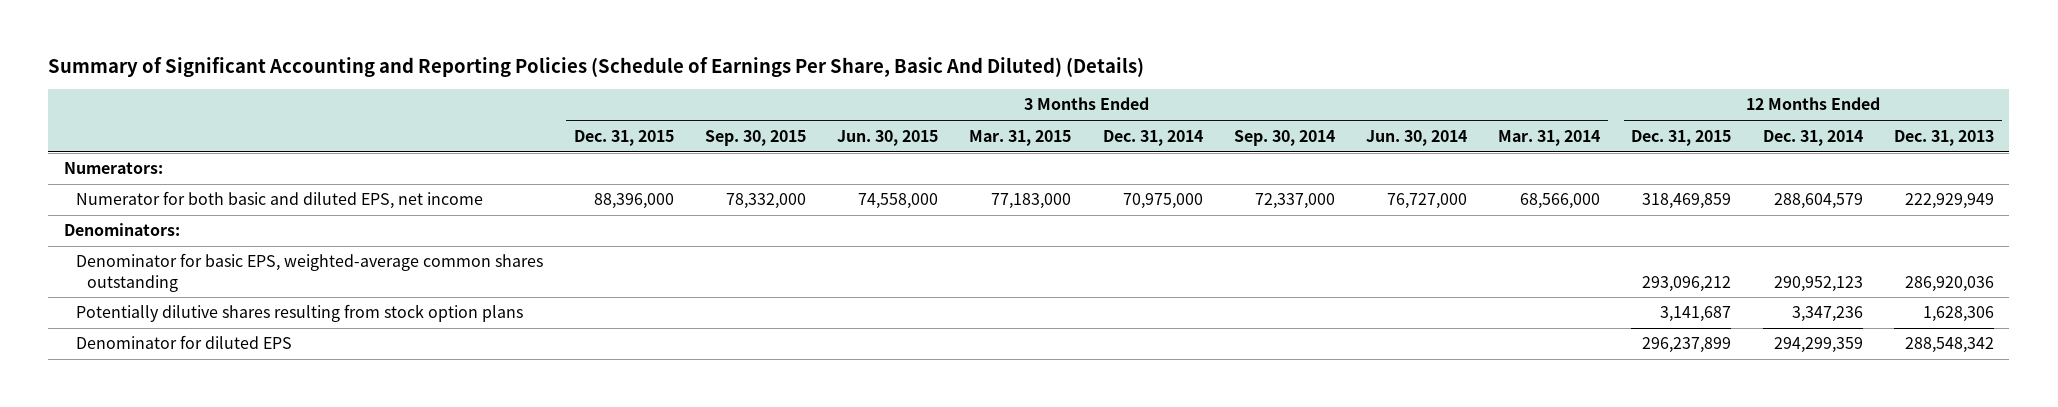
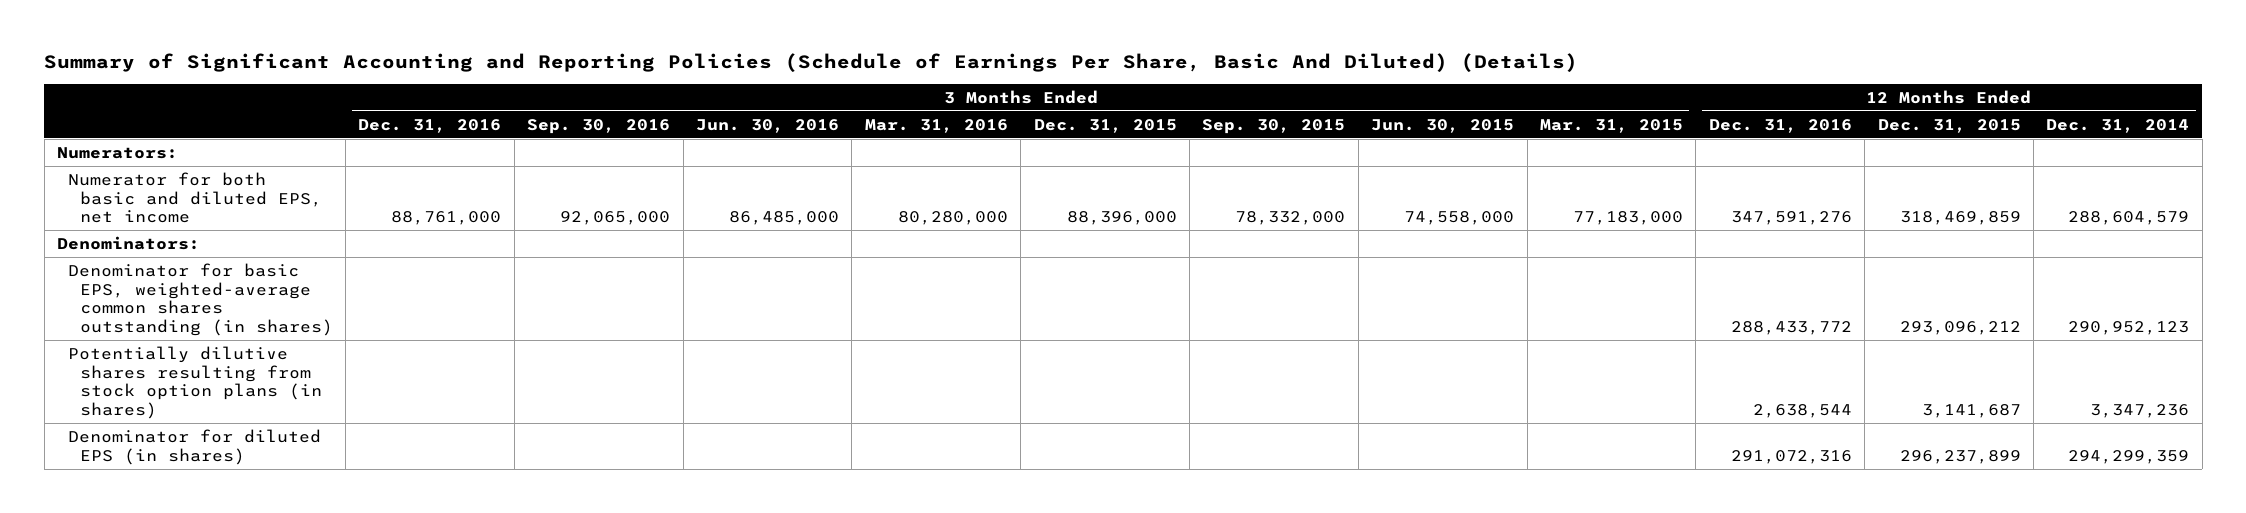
[1102,129,1203,146] Dec. 31, 2014 -> none
[1233,129,1335,146] Sep. 30, 2014 -> none
[1365,129,1467,146] Jun. 30, 2014 -> none
[1498,129,1601,146] Mar. 31, 2014 -> none
[1893,129,1994,146] Dec. 31, 2013 -> none
none -> [358,118,502,133] Dec. 31, 2016
none -> [527,118,671,134] Sep. 30, 2016
none -> [695,118,839,133] Jun. 30, 2016
none -> [864,118,1008,133] Mar. 31, 2016
none -> [1708,118,1852,133] Dec. 31, 2016
[75,253,543,292] Denominator for basic EPS, weighted-average common shares outstanding -> [68,262,333,337] Denominator for basic EPS, weighted-average common shares outstanding (in shares)
[75,304,523,323] Potentially dilutive shares resulting from stock option plans -> [68,345,322,420] Potentially dilutive shares resulting from stock option plans (in shares)
[75,335,292,350] Denominator for diluted EPS -> [68,428,322,465] Denominator for diluted EPS (in shares)

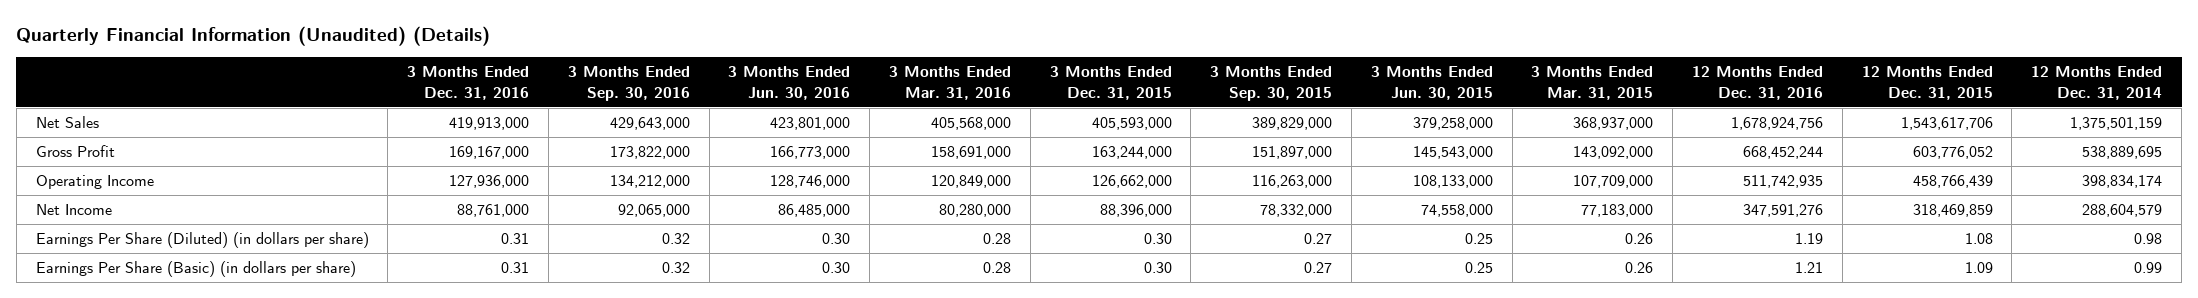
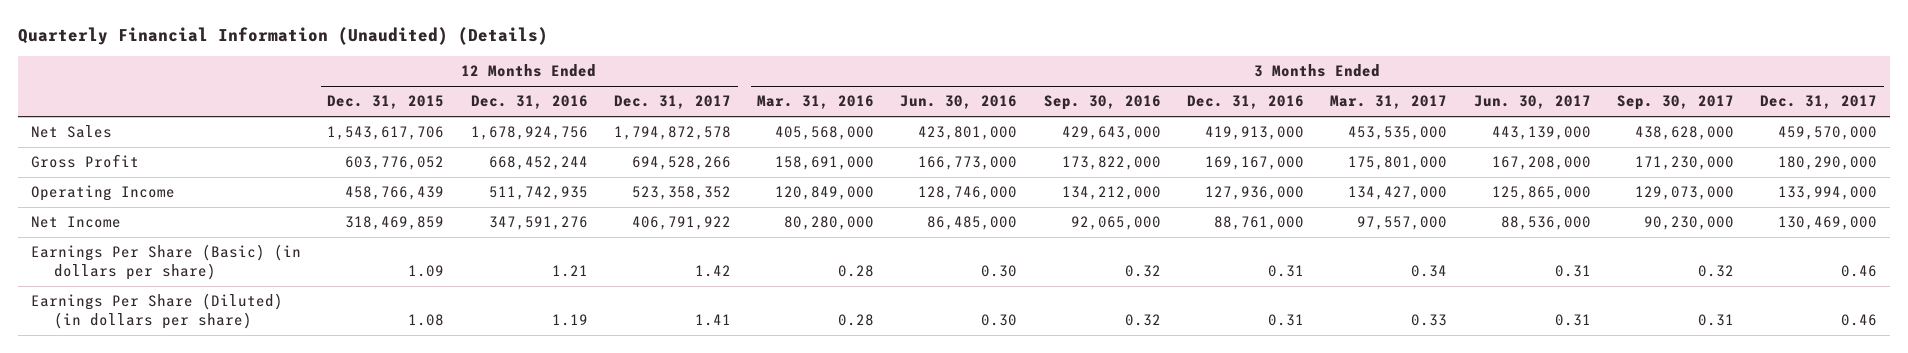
[1049,66,1172,100] 3 Months Ended Dec. 31, 2015 -> none
[1210,66,1333,101] 3 Months Ended Sep. 30, 2015 -> none
[1370,66,1493,100] 3 Months Ended Jun. 30, 2015 -> none
[1531,66,1654,100] 3 Months Ended Mar. 31, 2015 -> none
[2031,66,2163,100] 12 Months Ended Dec. 31, 2014 -> none
none -> [613,95,731,110] Dec. 31, 2017
none -> [1330,95,1448,110] Mar. 31, 2017
none -> [1473,95,1591,110] Jun. 30, 2017
none -> [1616,95,1734,111] Sep. 30, 2017
none -> [1760,95,1878,110] Dec. 31, 2017
[35,232,369,249] Earnings Per Share (Diluted) (in dollars per share) -> [31,293,284,330] Earnings Per Share (Diluted) (in dollars per share)

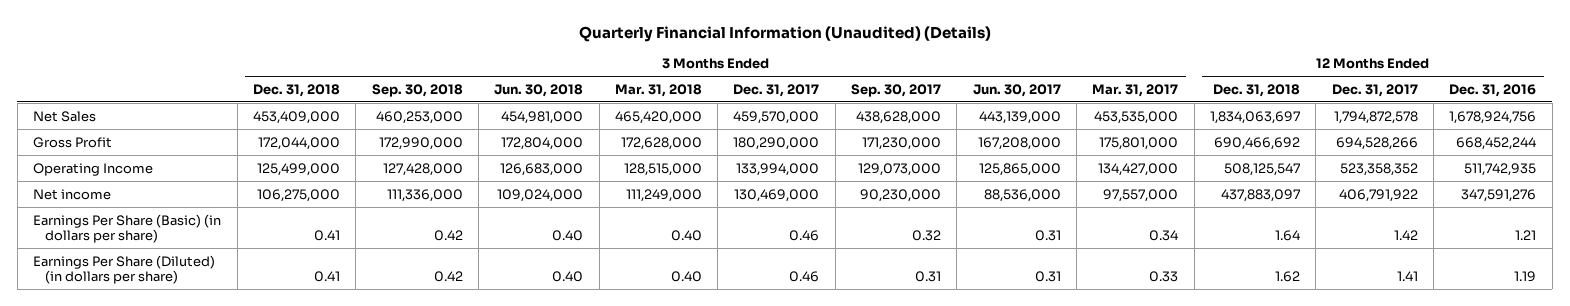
[327,95,445,110] Dec. 31, 2015 -> none
[757,95,875,110] Mar. 31, 2016 -> none
[900,95,1018,110] Jun. 30, 2016 -> none
[1043,95,1161,111] Sep. 30, 2016 -> none
[1187,95,1305,110] Dec. 31, 2016 -> none
none -> [252,83,340,97] Dec. 31, 2018
none -> [371,83,463,97] Sep. 30, 2018
none -> [494,83,584,97] Jun. 30, 2018
none -> [614,83,702,97] Mar. 31, 2018
none -> [1213,83,1301,97] Dec. 31, 2018
[31,216,122,229] Net Income -> [33,188,112,200] Net income

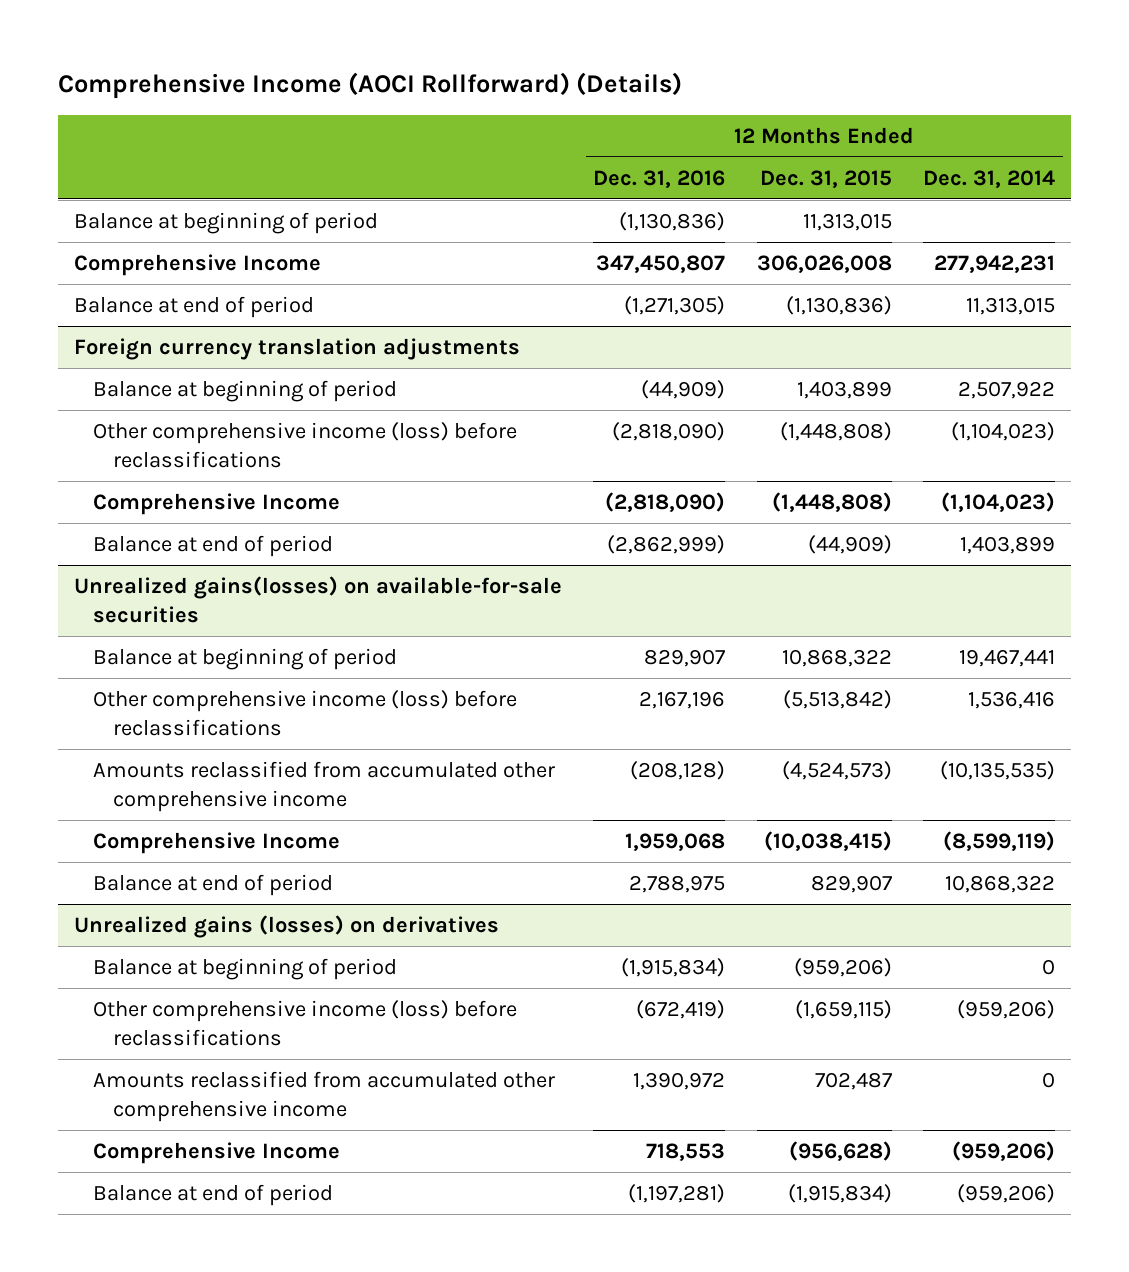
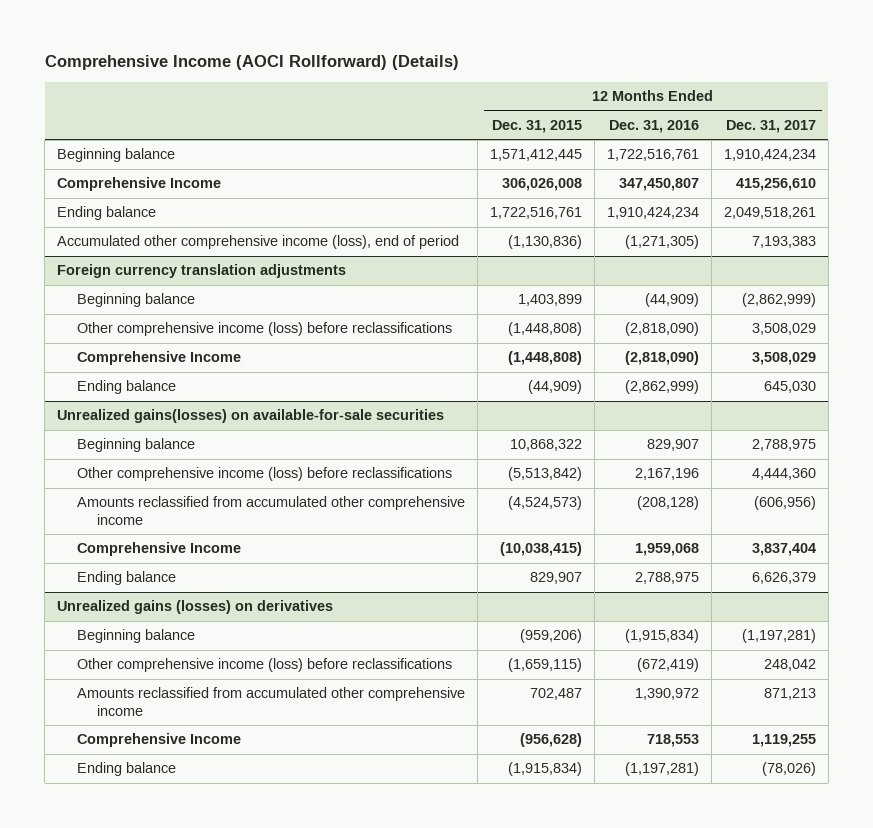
[923,169,1056,188] Dec. 31, 2014 -> none
none -> [725,119,816,133] Dec. 31, 2017
[74,212,379,235] Balance at beginning of period -> none
none -> [57,148,176,163] Beginning balance
none -> [57,206,157,221] Ending balance
[74,296,315,319] Balance at end of period -> [57,235,460,250] Accumulated other comprehensive income (loss), end of period
[93,380,398,403] Balance at beginning of period -> [76,293,195,308] Beginning balance
[93,535,334,558] Balance at end of period -> [76,380,176,395] Ending balance
[93,648,398,671] Balance at beginning of period -> [76,438,195,453] Beginning balance
[93,874,334,897] Balance at end of period -> [76,571,176,586] Ending balance
[93,958,398,981] Balance at beginning of period -> [76,629,195,644] Beginning balance
[93,1184,334,1207] Balance at end of period -> [76,762,176,777] Ending balance

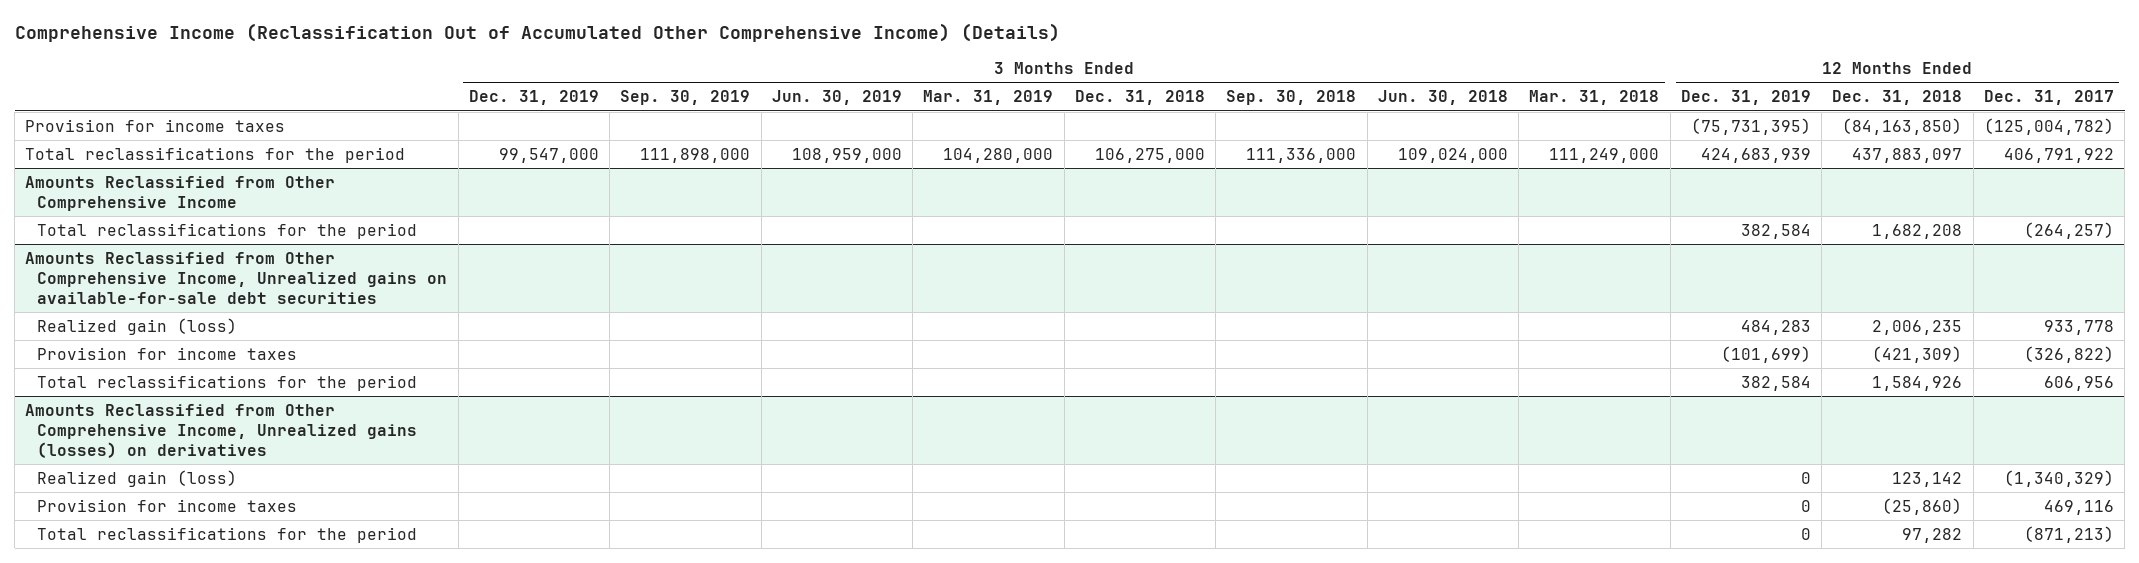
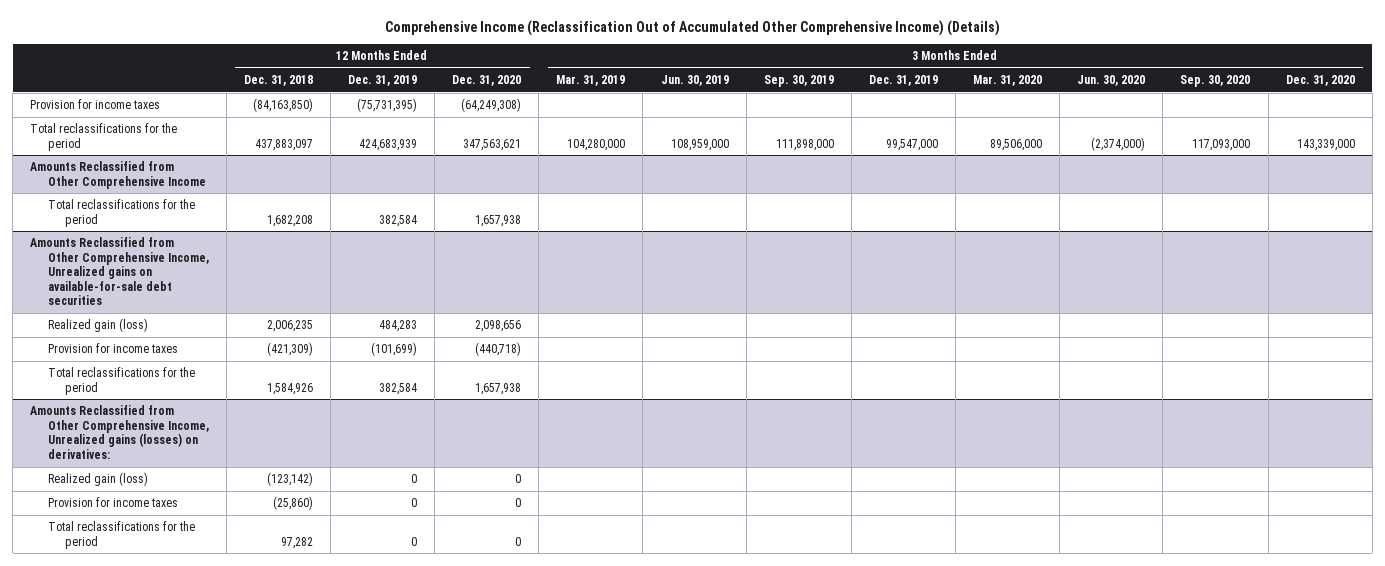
[1074,90,1205,106] Dec. 31, 2018 -> none
[1226,90,1357,106] Sep. 30, 2018 -> none
[1377,90,1508,106] Jun. 30, 2018 -> none
[1529,90,1660,106] Mar. 31, 2018 -> none
[1983,90,2114,106] Dec. 31, 2017 -> none
none -> [452,74,522,86] Dec. 31, 2020
none -> [973,74,1043,86] Mar. 31, 2020
none -> [1077,74,1146,86] Jun. 30, 2020
none -> [1180,74,1251,87] Sep. 30, 2020
none -> [1285,74,1355,86] Dec. 31, 2020
[25,403,418,458] Amounts Reclassified from Other Comprehensive Income, Unrealized gains (losses) on derivatives -> [30,405,209,459] Amounts Reclassified from Other Comprehensive Income, Unrealized gains (losses) on derivatives:
[1892,471,1963,487] 123,142 -> [266,472,313,487] (123,142)

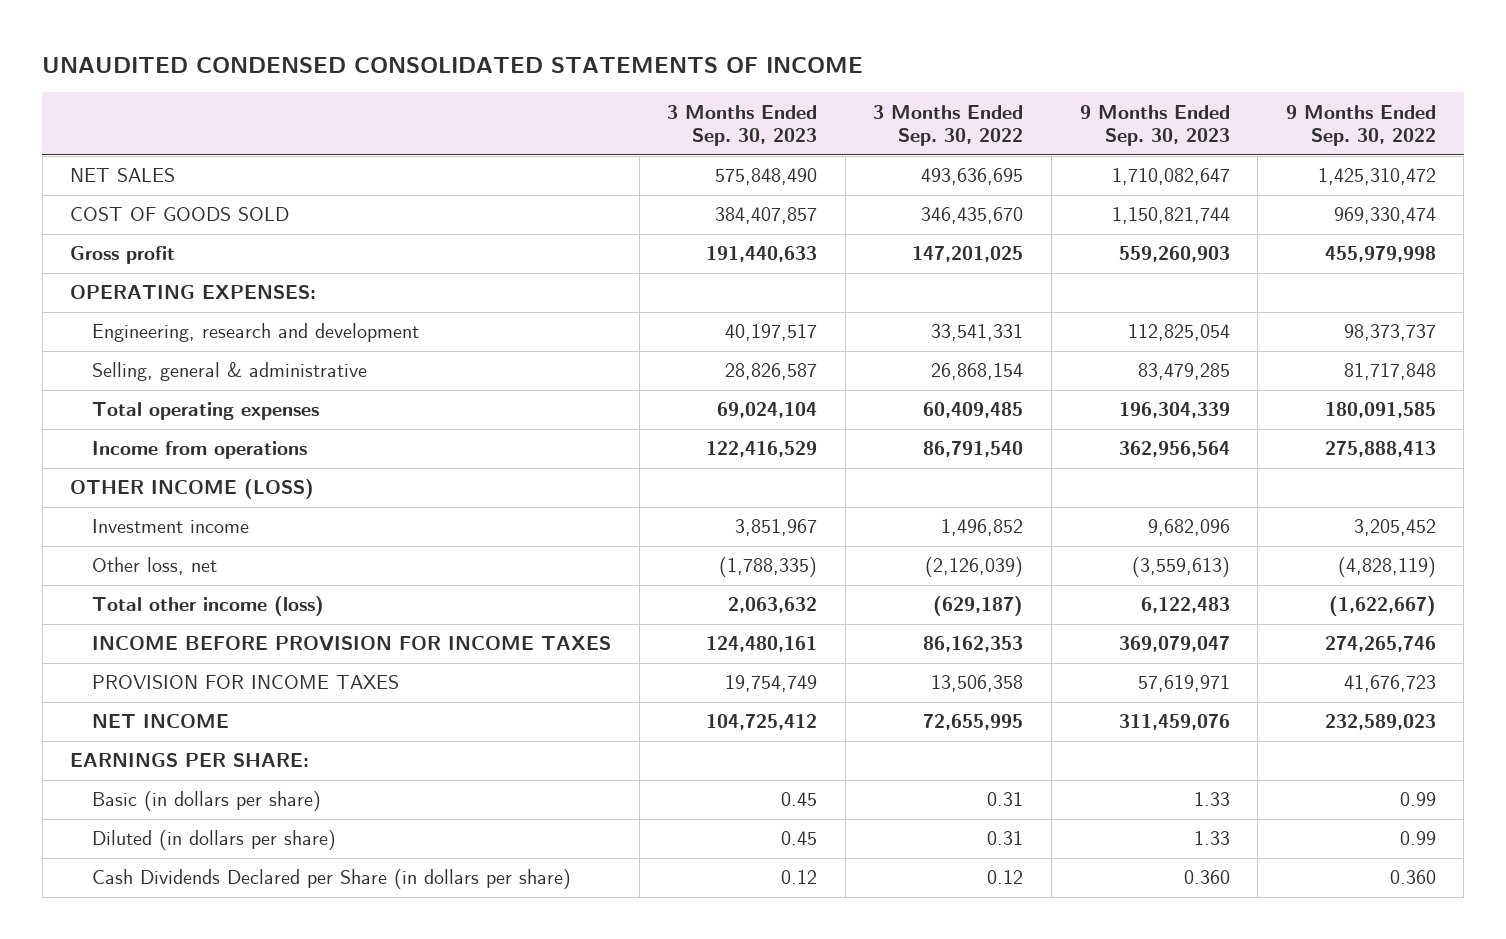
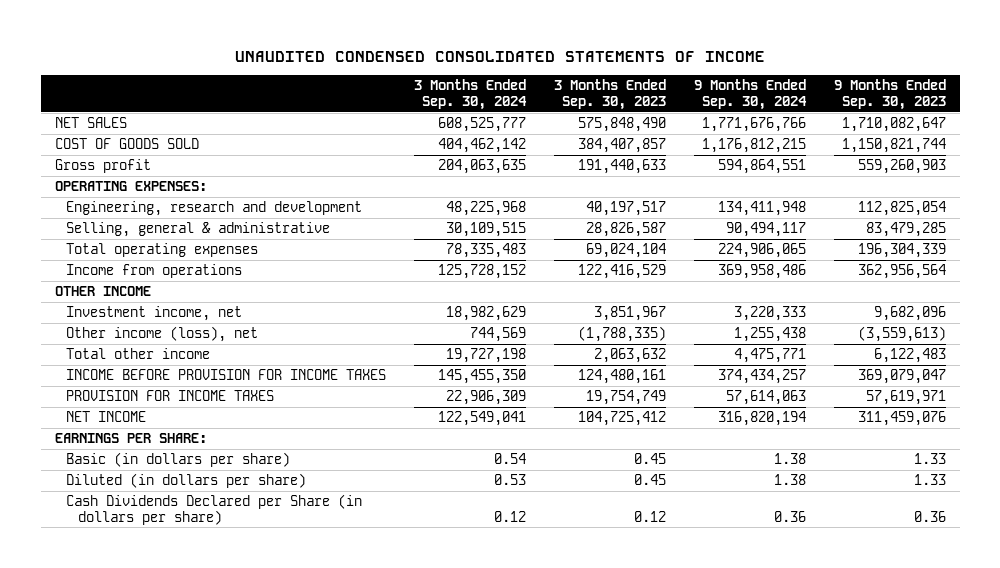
[873,104,1024,147] 3 Months Ended Sep. 30, 2022 -> none
[1285,104,1436,147] 9 Months Ended Sep. 30, 2022 -> none
none -> [414,79,528,110] 3 Months Ended Sep. 30, 2024
none -> [693,79,807,110] 9 Months Ended Sep. 30, 2024
[70,479,315,500] OTHER INCOME (LOSS) -> [54,286,151,297] OTHER INCOME
[92,519,250,534] Investment income -> [66,306,243,322] Investment income, net
[92,557,218,576] Other loss, net -> [66,326,259,343] Other income (loss), net
[92,596,325,617] Total other income (loss) -> [66,348,211,360] Total other income
[1183,870,1230,885] 0.360 -> [913,510,946,522] 0.36

